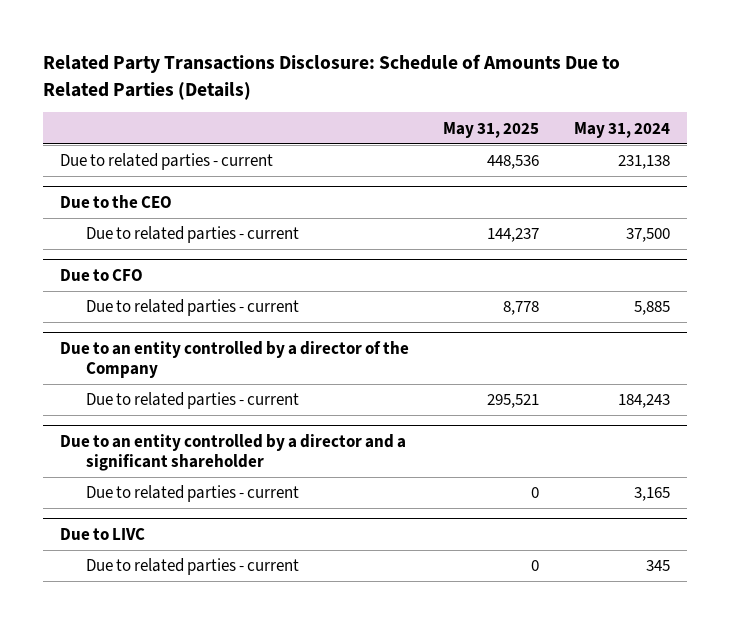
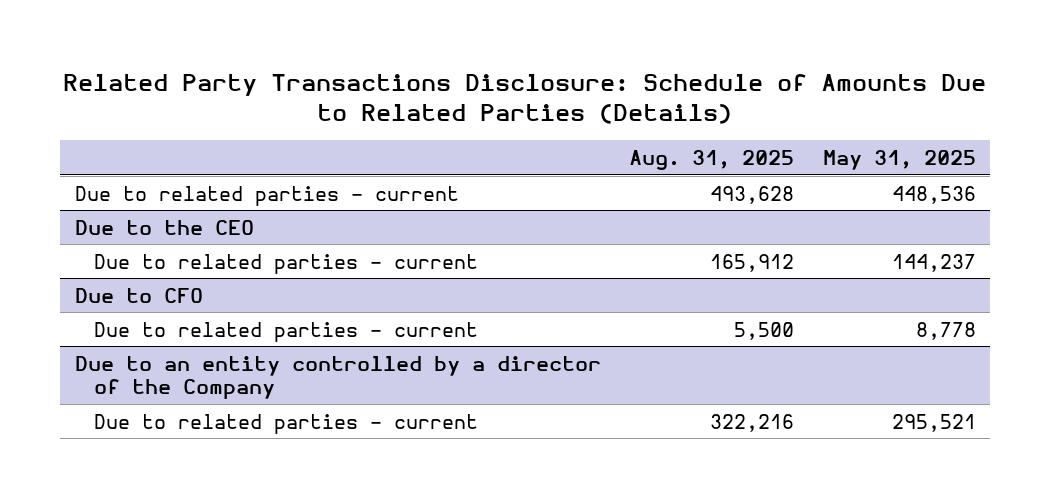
[573,121,670,138] May 31, 2024 -> none
none -> [629,149,795,170] Aug. 31, 2025
[60,433,407,472] Due to an entity controlled by a director and a significant shareholder -> none
[86,485,300,503] Due to related parties - current -> none
[60,527,146,540] Due to LIVC -> none
[86,558,300,576] Due to related parties - current -> none

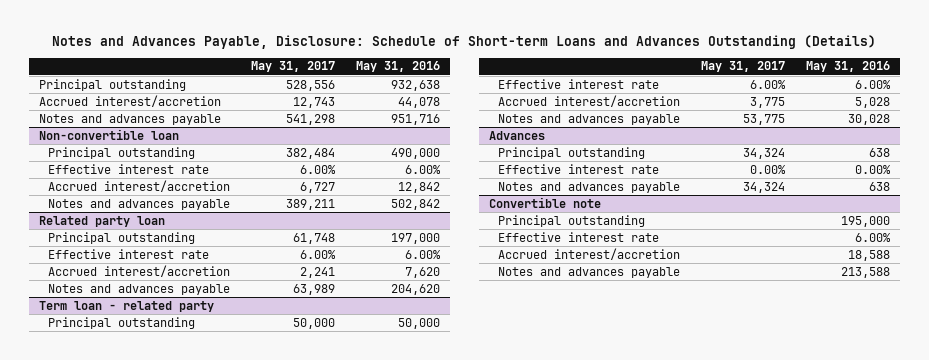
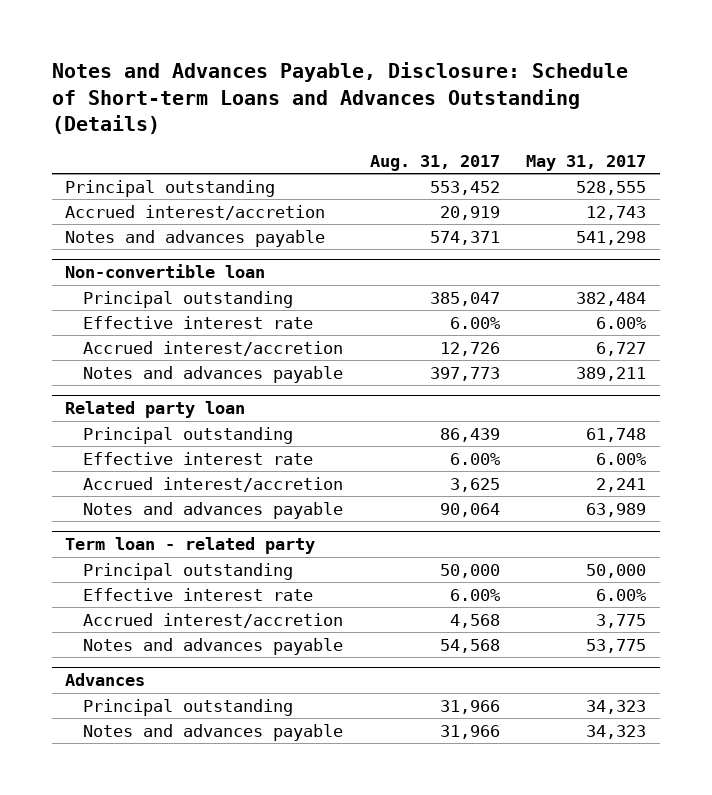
[355,61,440,73] May 31, 2016 -> none
none -> [369,154,500,171] Aug. 31, 2017
[285,79,335,91] 528,556 -> [576,180,647,195] 528,555
[497,163,659,174] Effective interest rate -> none
[488,196,601,208] Convertible note -> none
[497,214,645,227] Principal outstanding -> none
[497,231,659,242] Effective interest rate -> none
[497,247,680,260] Accrued interest/accretion -> none
[497,266,680,278] Notes and advances payable -> none
[742,147,785,159] 34,324 -> [586,699,647,714] 34,323
[742,181,785,193] 34,324 -> [586,724,647,739] 34,323

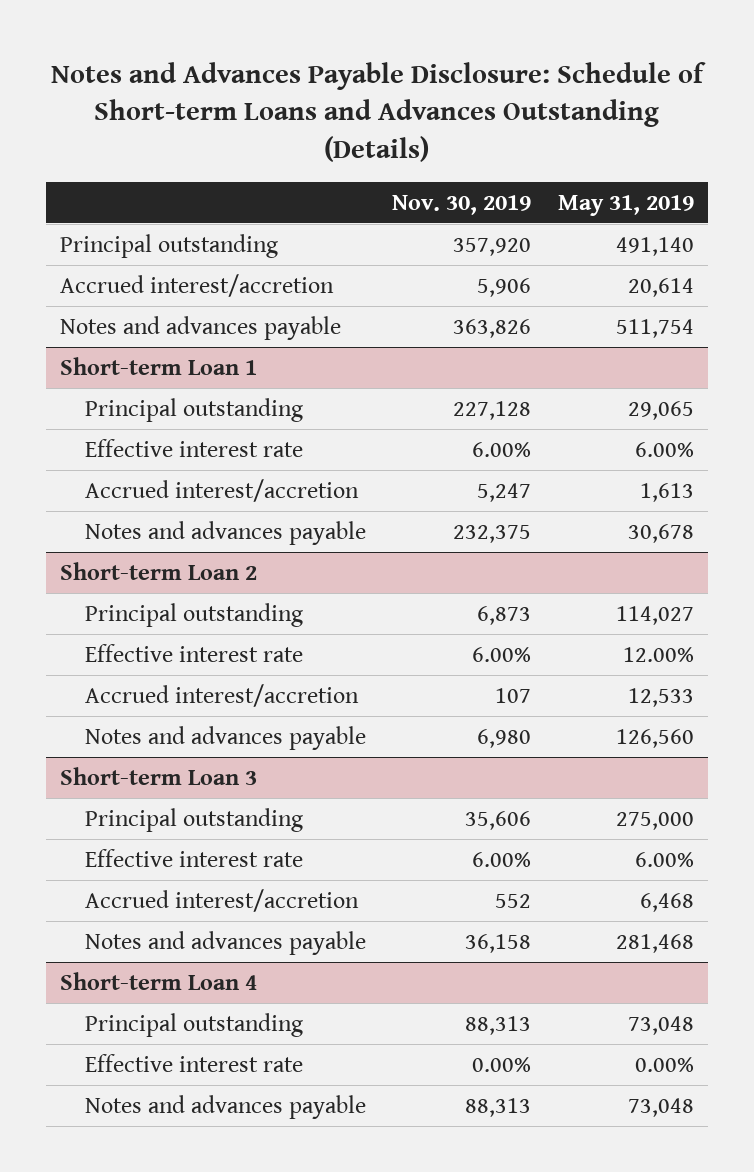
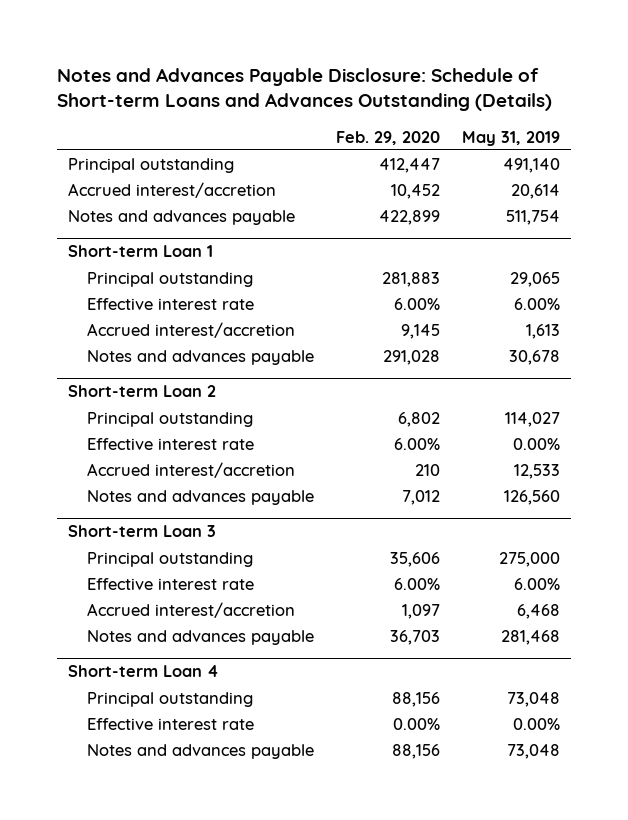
[392,194,532,215] Nov. 30, 2019 -> none
none -> [336,130,441,145] Feb. 29, 2020
[623,646,695,662] 12.00% -> [513,437,561,450] 0.00%

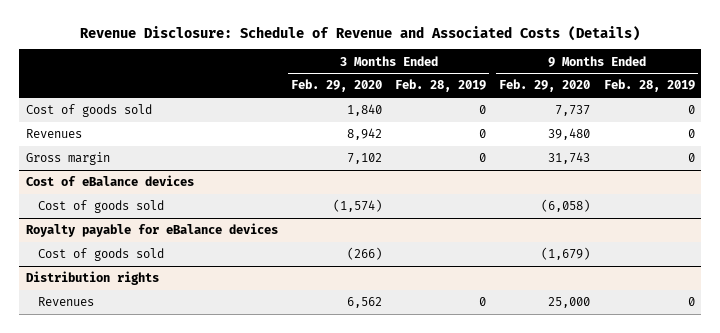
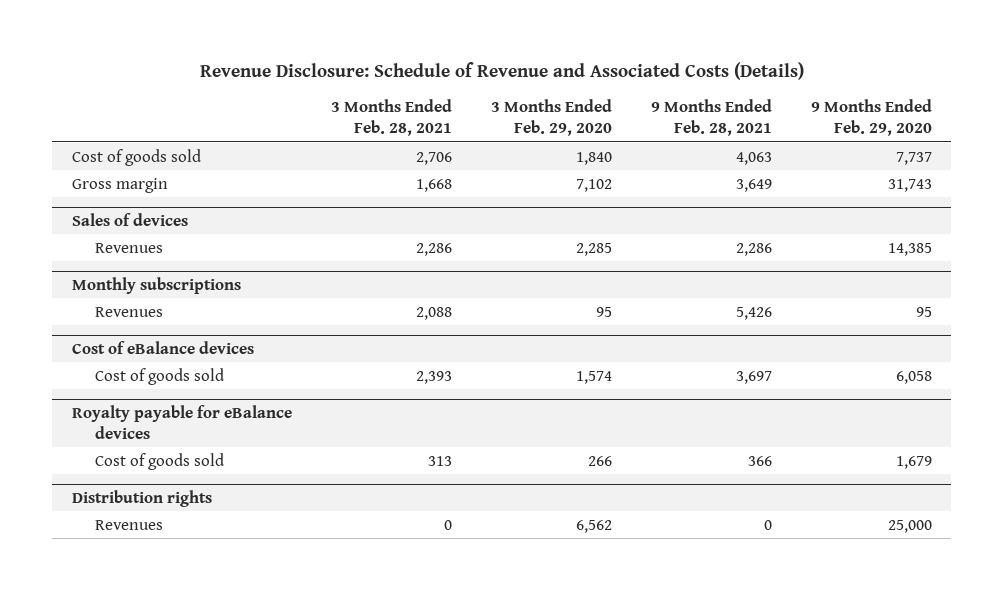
[395,79,487,93] Feb. 28, 2019 -> none
[603,79,695,93] Feb. 28, 2019 -> none
none -> [330,99,452,137] 3 Months Ended Feb. 28, 2021
none -> [650,99,772,137] 9 Months Ended Feb. 28, 2021
[25,129,82,139] Revenues -> none
none -> [71,212,188,226] Sales of devices
none -> [94,242,163,253] Revenues
none -> [71,276,241,294] Monthly subscriptions
none -> [94,306,163,317] Revenues
[332,199,382,213] (1,574) -> [575,370,612,384] 1,574
[541,199,591,213] (6,058) -> [895,370,932,384] 6,058
[346,247,382,261] (266) -> [587,455,612,466] 266
[541,247,591,261] (1,679) -> [895,455,932,469] 1,679

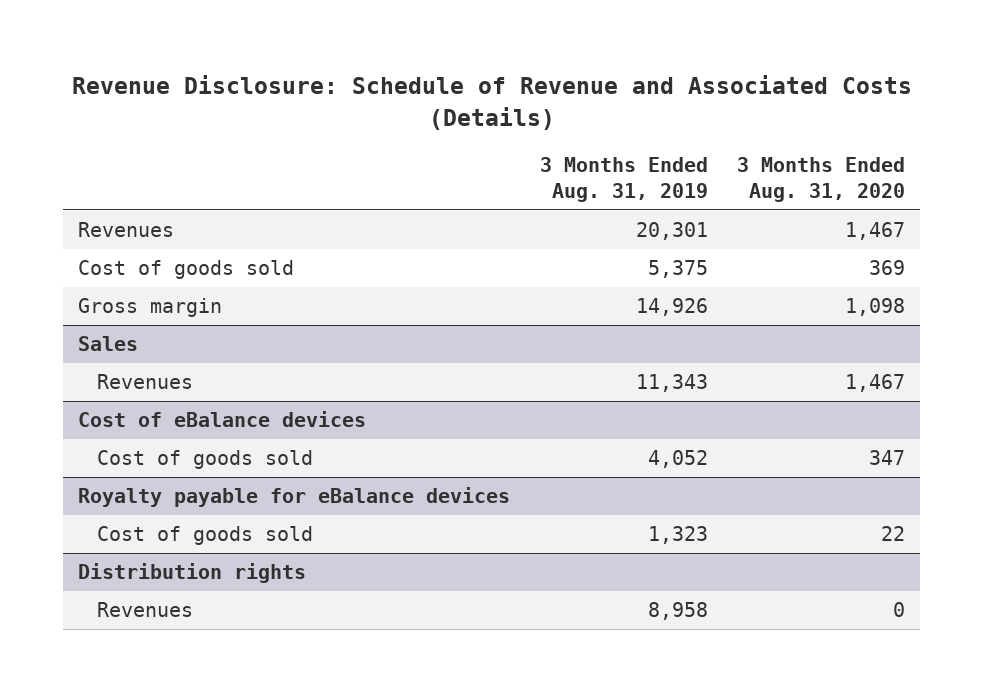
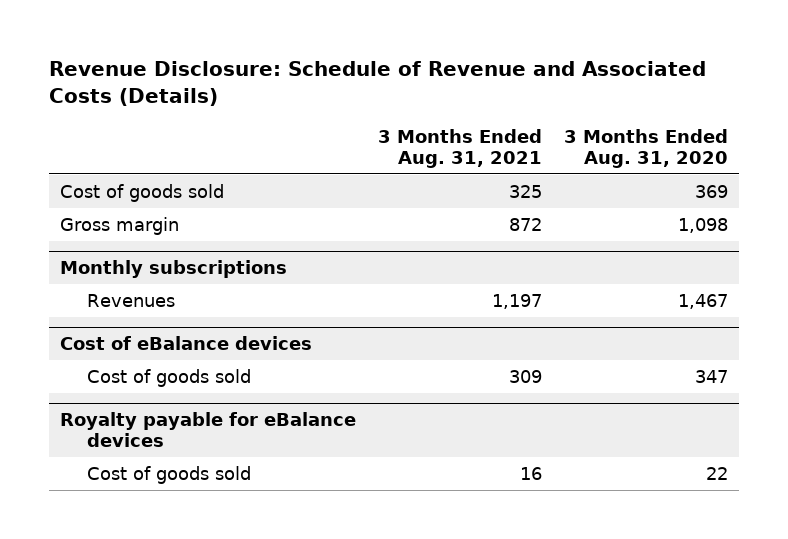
[539,156,708,202] 3 Months Ended Aug. 31, 2019 -> none
none -> [377,128,542,168] 3 Months Ended Aug. 31, 2021
[78,222,175,238] Revenues -> none
[78,336,139,352] Sales -> none
none -> [59,260,287,279] Monthly subscriptions
[78,563,307,584] Distribution rights -> none
[97,602,194,618] Revenues -> none

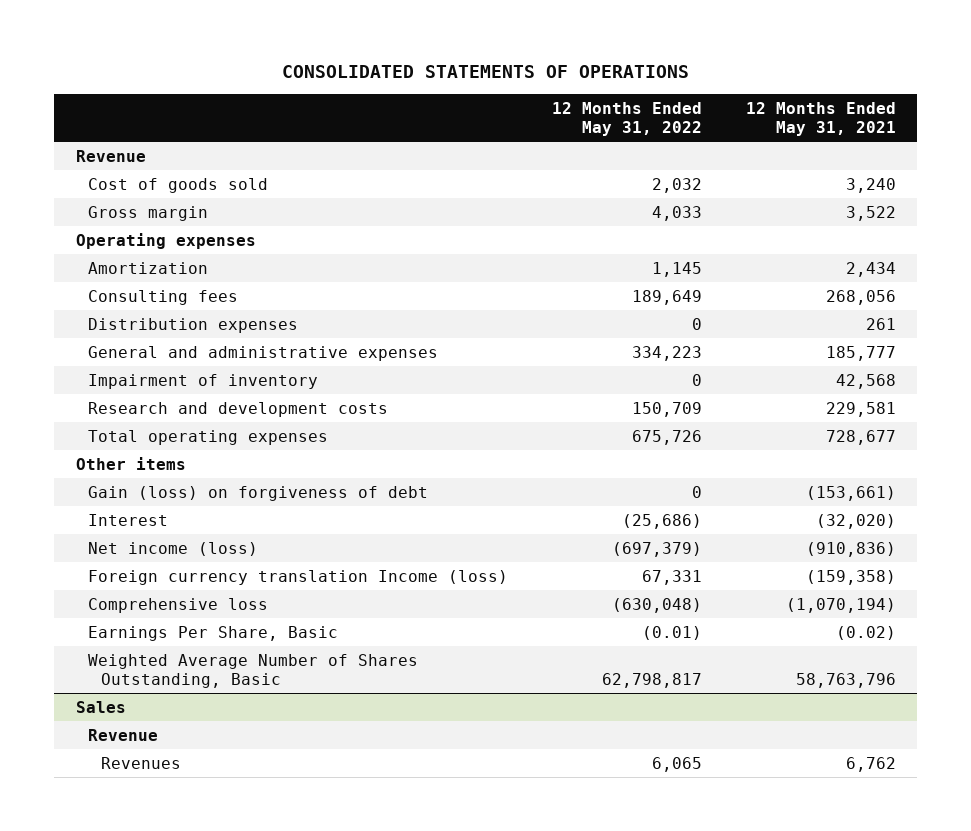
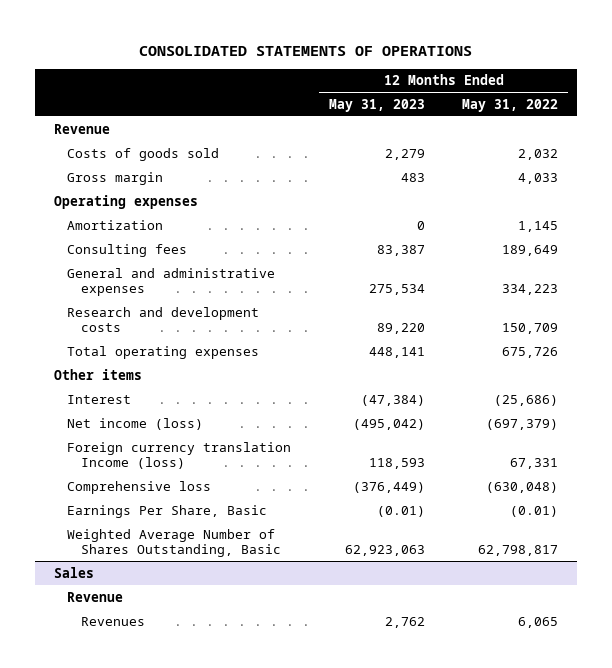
[745,102,896,137] 12 Months Ended May 31, 2021 -> none
none -> [328,98,425,112] May 31, 2023
[88,177,269,193] Cost of goods sold -> [67,147,220,161] Costs of goods sold
[88,317,299,333] Distribution expenses -> none
[88,373,319,389] Impairment of inventory -> none
[88,485,429,501] Gain (loss) on forgiveness of debt -> none

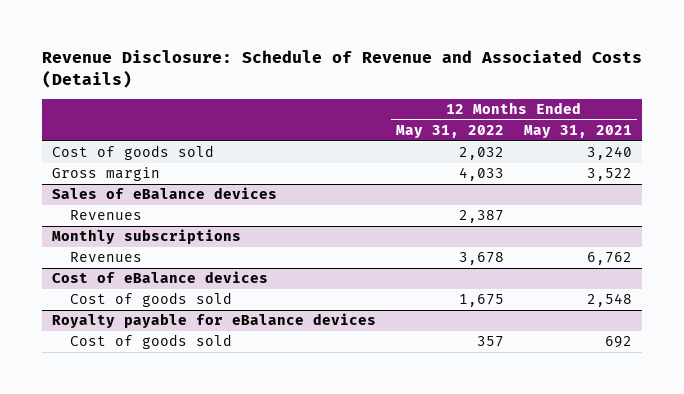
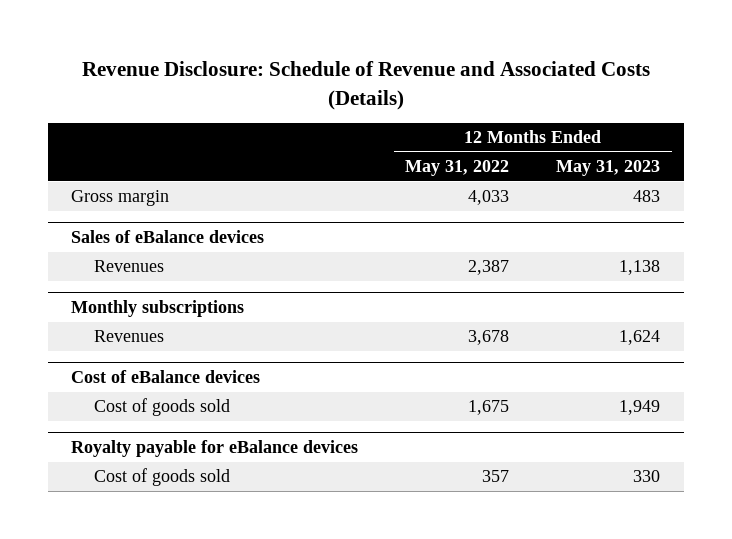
[524,124,633,138] May 31, 2021 -> none
none -> [556,160,661,177] May 31, 2023
[51,145,214,161] Cost of goods sold -> none

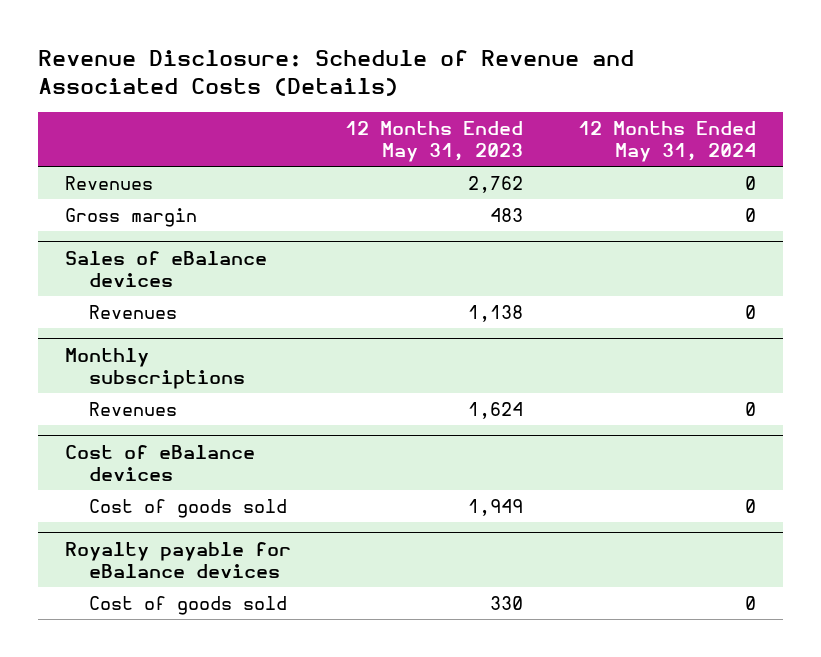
[405,160,510,177] May 31, 2022 -> none
none -> [577,121,756,163] 12 Months Ended May 31, 2024
none -> [64,175,153,190] Revenues

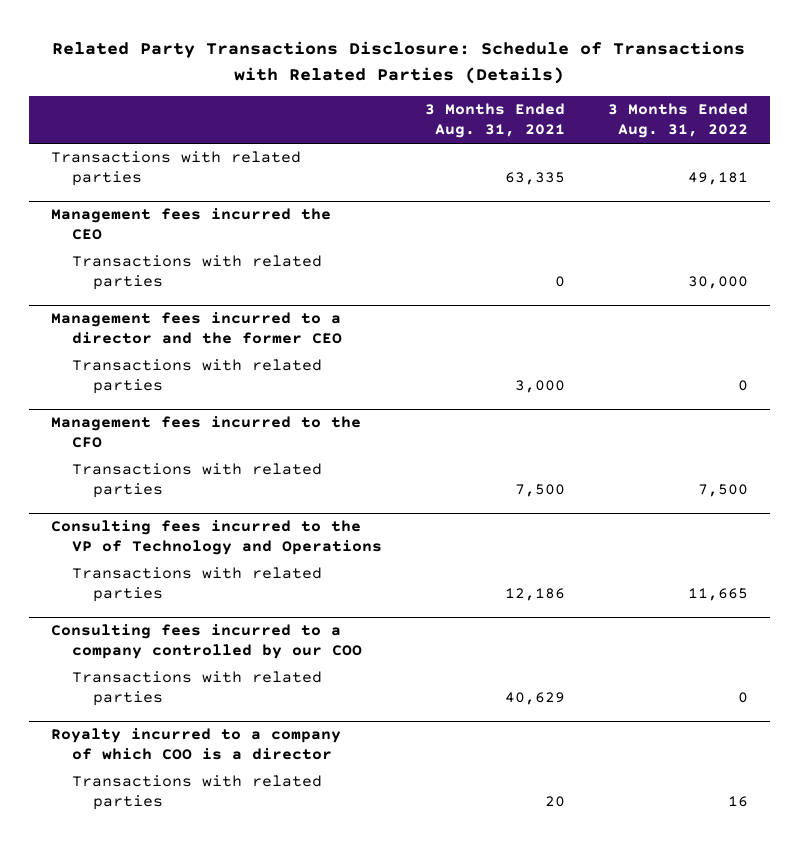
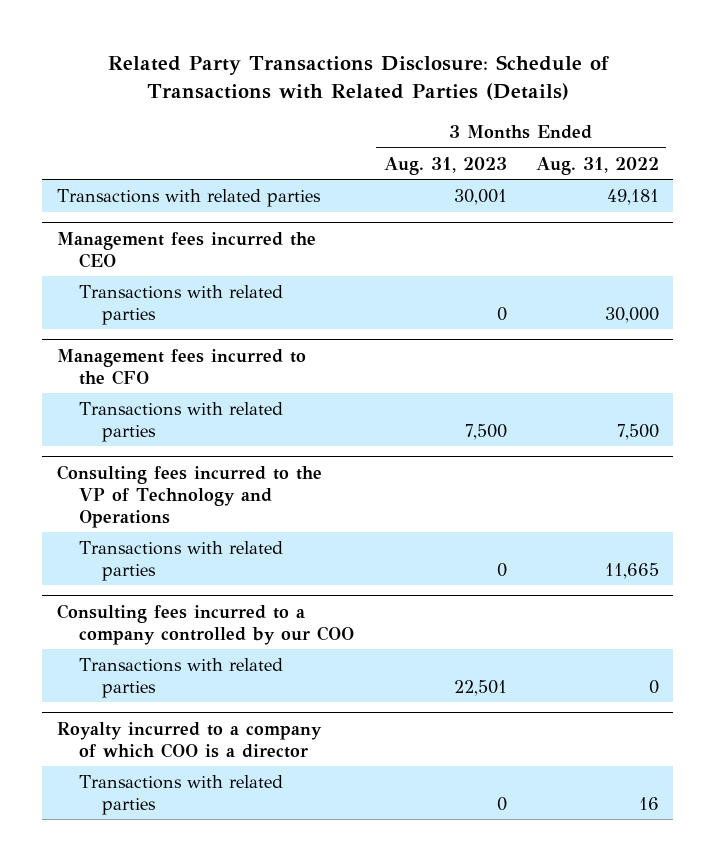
[425,103,566,139] 3 Months Ended Aug. 31, 2021 -> none
none -> [383,156,507,175] Aug. 31, 2023
[50,312,342,345] Management fees incurred to a director and the former CEO -> none
[71,359,322,395] Transactions with related parties -> none

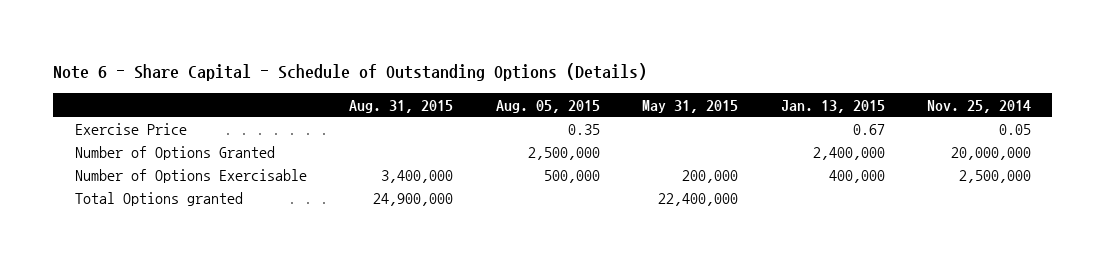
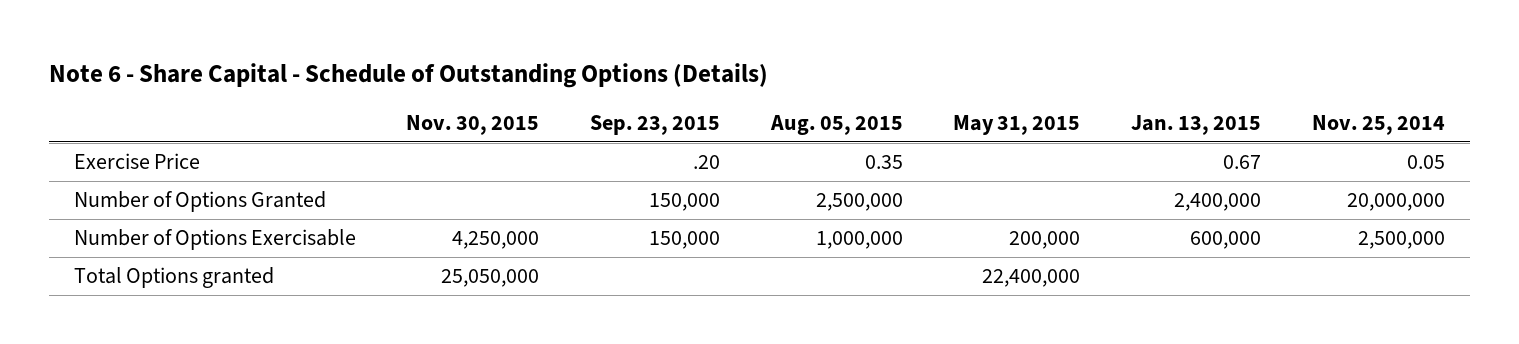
[349,99,454,113] Aug. 31, 2015 -> none
none -> [406,115,540,136] Nov. 30, 2015
none -> [590,115,721,136] Sep. 23, 2015
[543,169,600,183] 500,000 -> [815,231,903,250] 1,000,000
[828,169,885,183] 400,000 -> [1190,231,1262,250] 600,000

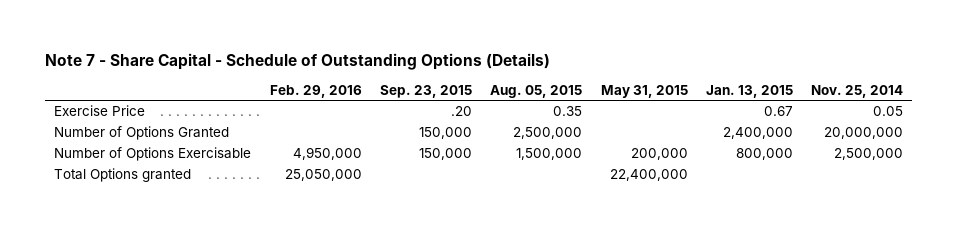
[48,63,768,89] Note 6 - Share Capital - Schedule of Outstanding Options (Details) -> [45,52,551,70] Note 7 - Share Capital - Schedule of Outstanding Options (Details)
[406,115,540,136] Nov. 30, 2015 -> none
none -> [269,84,362,98] Feb. 29, 2016
[815,231,903,250] 1,000,000 -> [516,148,583,161] 1,500,000
[1190,231,1262,250] 600,000 -> [735,148,793,161] 800,000

